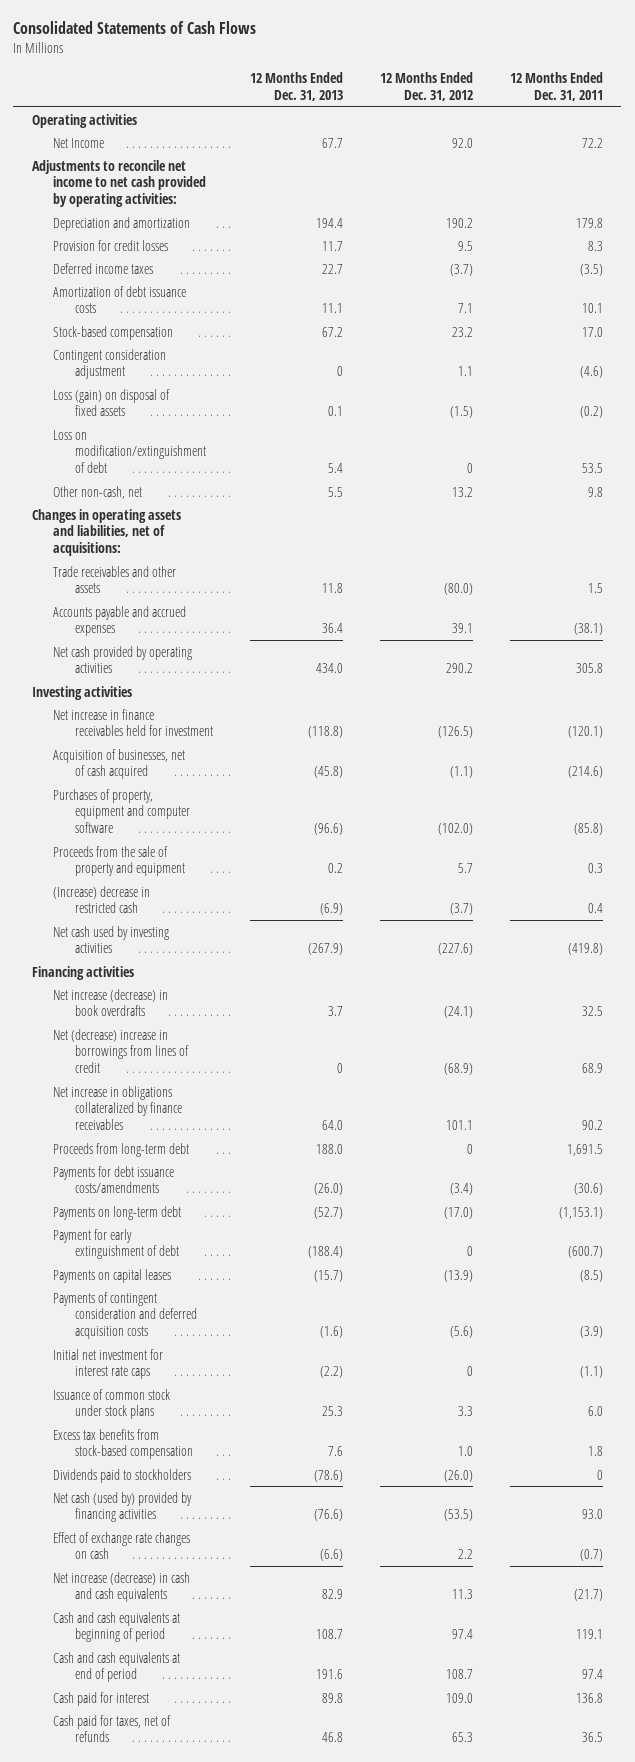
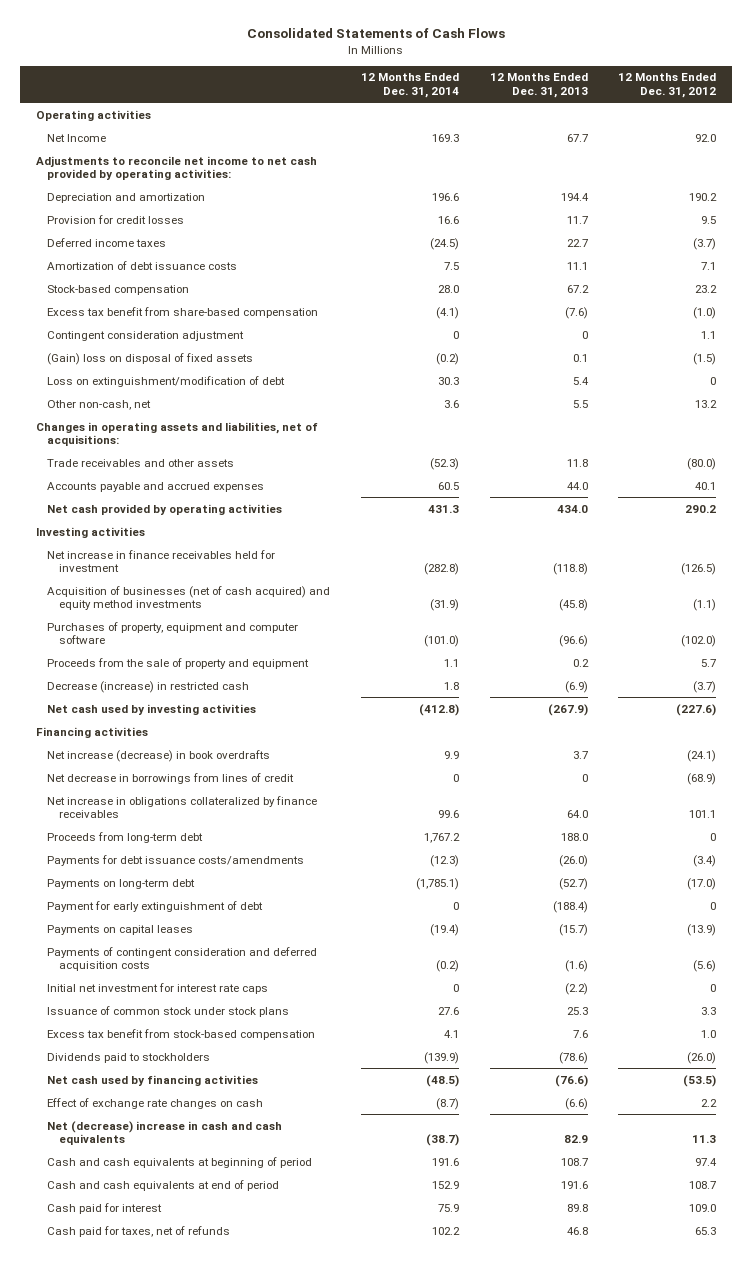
[509,71,603,101] 12 Months Ended Dec. 31, 2011 -> none
none -> [361,73,460,98] 12 Months Ended Dec. 31, 2014
none -> [47,306,319,318] Excess tax benefit from share-based compensation
[53,388,171,417] Loss (gain) on disposal of fixed assets -> [47,352,254,365] (Gain) loss on disposal of fixed assets
[53,429,207,474] Loss on modification/extinguishment of debt -> [47,375,286,387] Loss on extinguishment/modification of debt
[321,623,343,634] 36.4 -> [566,481,588,490] 44.0
[451,623,473,634] 39.1 -> [695,481,717,490] 40.1
[53,748,186,780] Acquisition of businesses, net of cash acquired -> [47,585,331,611] Acquisition of businesses (net of cash acquired) and equity method investments
[53,885,151,914] (Increase) decrease in restricted cash -> [47,680,250,693] Decrease (increase) in restricted cash
[53,1028,190,1074] Net (decrease) increase in borrowings from lines of credit -> [47,772,295,784] Net decrease in borrowings from lines of credit
[53,1428,194,1460] Excess tax benefits from stock-based compensation -> [47,1028,316,1040] Excess tax benefit from stock-based compensation
[53,1491,193,1523] Net cash (used by) provided by financing activities -> [47,1074,259,1086] Net cash used by financing activities
[53,1571,191,1603] Net increase (decrease) in cash and cash equivalents -> [47,1120,283,1146] Net (decrease) increase in cash and cash equivalents

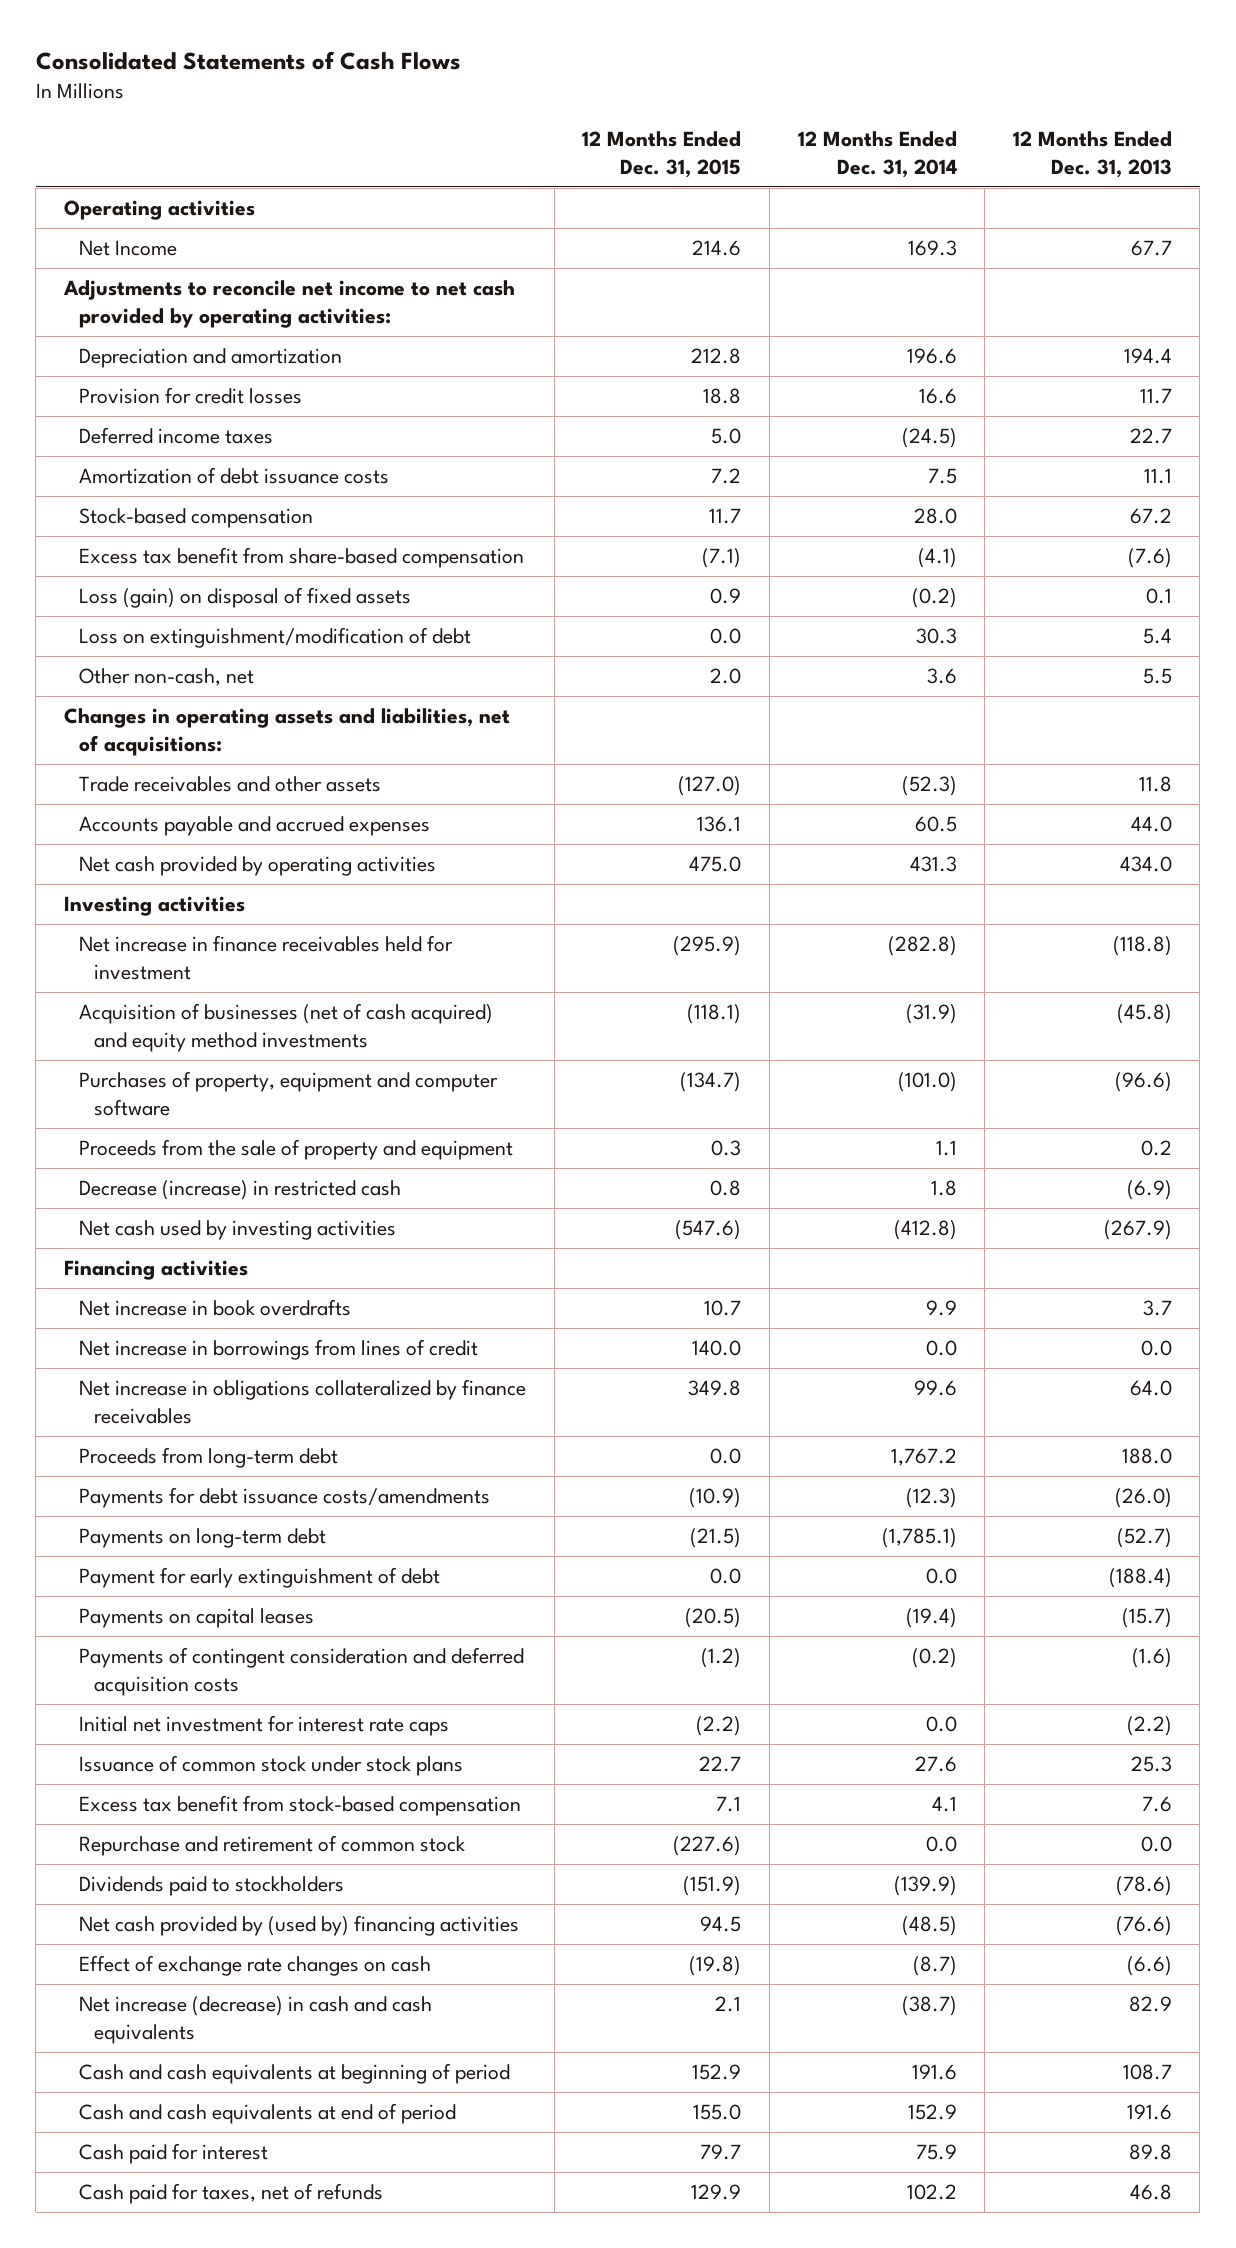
[618,73,717,98] 12 Months Ended Dec. 31, 2012 -> none
none -> [582,131,742,178] 12 Months Ended Dec. 31, 2015
[47,330,245,341] Contingent consideration adjustment -> none
[47,352,254,365] (Gain) loss on disposal of fixed assets -> [79,587,412,609] Loss (gain) on disposal of fixed assets
[47,749,271,762] Net increase (decrease) in book overdrafts -> [79,1299,352,1317] Net increase in book overdrafts
[47,772,295,784] Net decrease in borrowings from lines of credit -> [79,1339,479,1361] Net increase in borrowings from lines of credit
[453,773,460,782] 0 -> [925,1340,957,1357] 0.0
[581,773,588,782] 0 -> [1140,1340,1172,1357] 0.0
[453,901,460,910] 0 -> [925,1568,957,1585] 0.0
[453,983,460,992] 0 -> [925,1716,957,1733] 0.0
none -> [79,1835,466,1857] Repurchase and retirement of common stock
[47,1074,259,1086] Net cash used by financing activities -> [79,1915,520,1937] Net cash provided by (used by) financing activities
[47,1120,283,1146] Net (decrease) increase in cash and cash equivalents -> [79,1996,433,2044] Net increase (decrease) in cash and cash equivalents

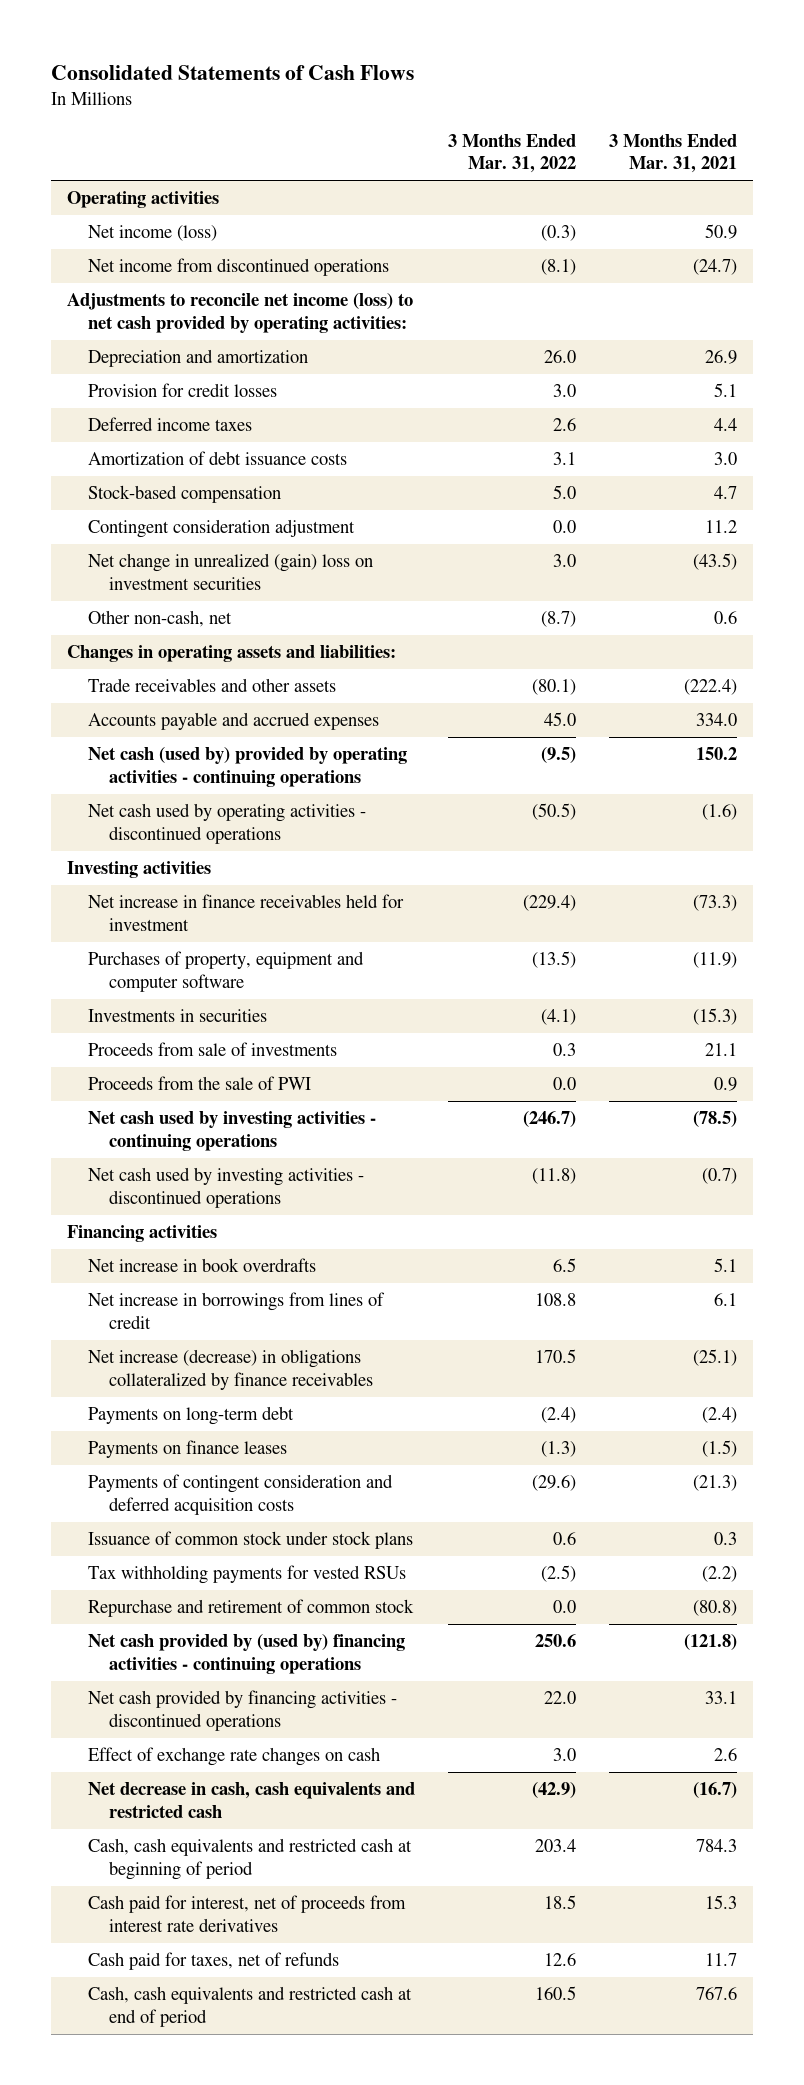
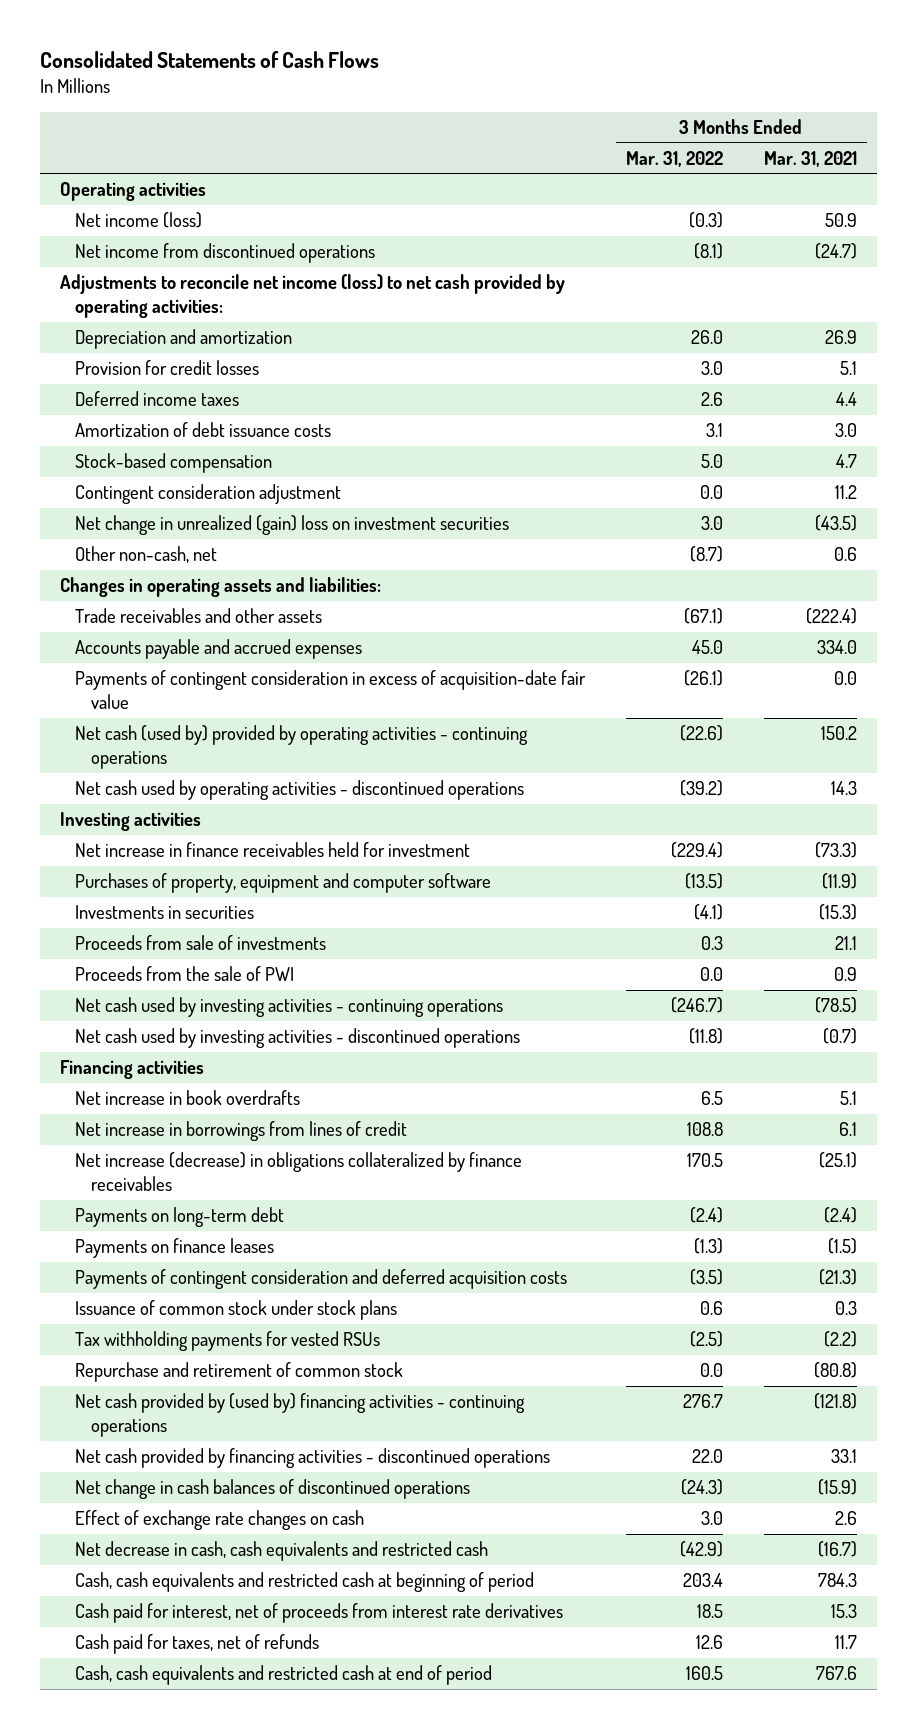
[531,678,576,695] (80.1) -> [684,608,724,625] (67.1)
none -> [75,670,587,710] Payments of contingent consideration in excess of acquisition-date fair value
[540,746,576,763] (9.5) -> [680,725,724,742] (22.6)
[531,802,576,820] (50.5) -> [680,780,724,797] (39.2)
[701,803,737,820] (1.6) -> [830,781,857,796] 14.3
[531,1474,576,1491] (29.6) -> [690,1269,724,1286] (3.5)
[534,1633,576,1647] 250.6 -> [683,1394,724,1409] 276.7
none -> [75,1479,471,1500] Net change in cash balances of discontinued operations

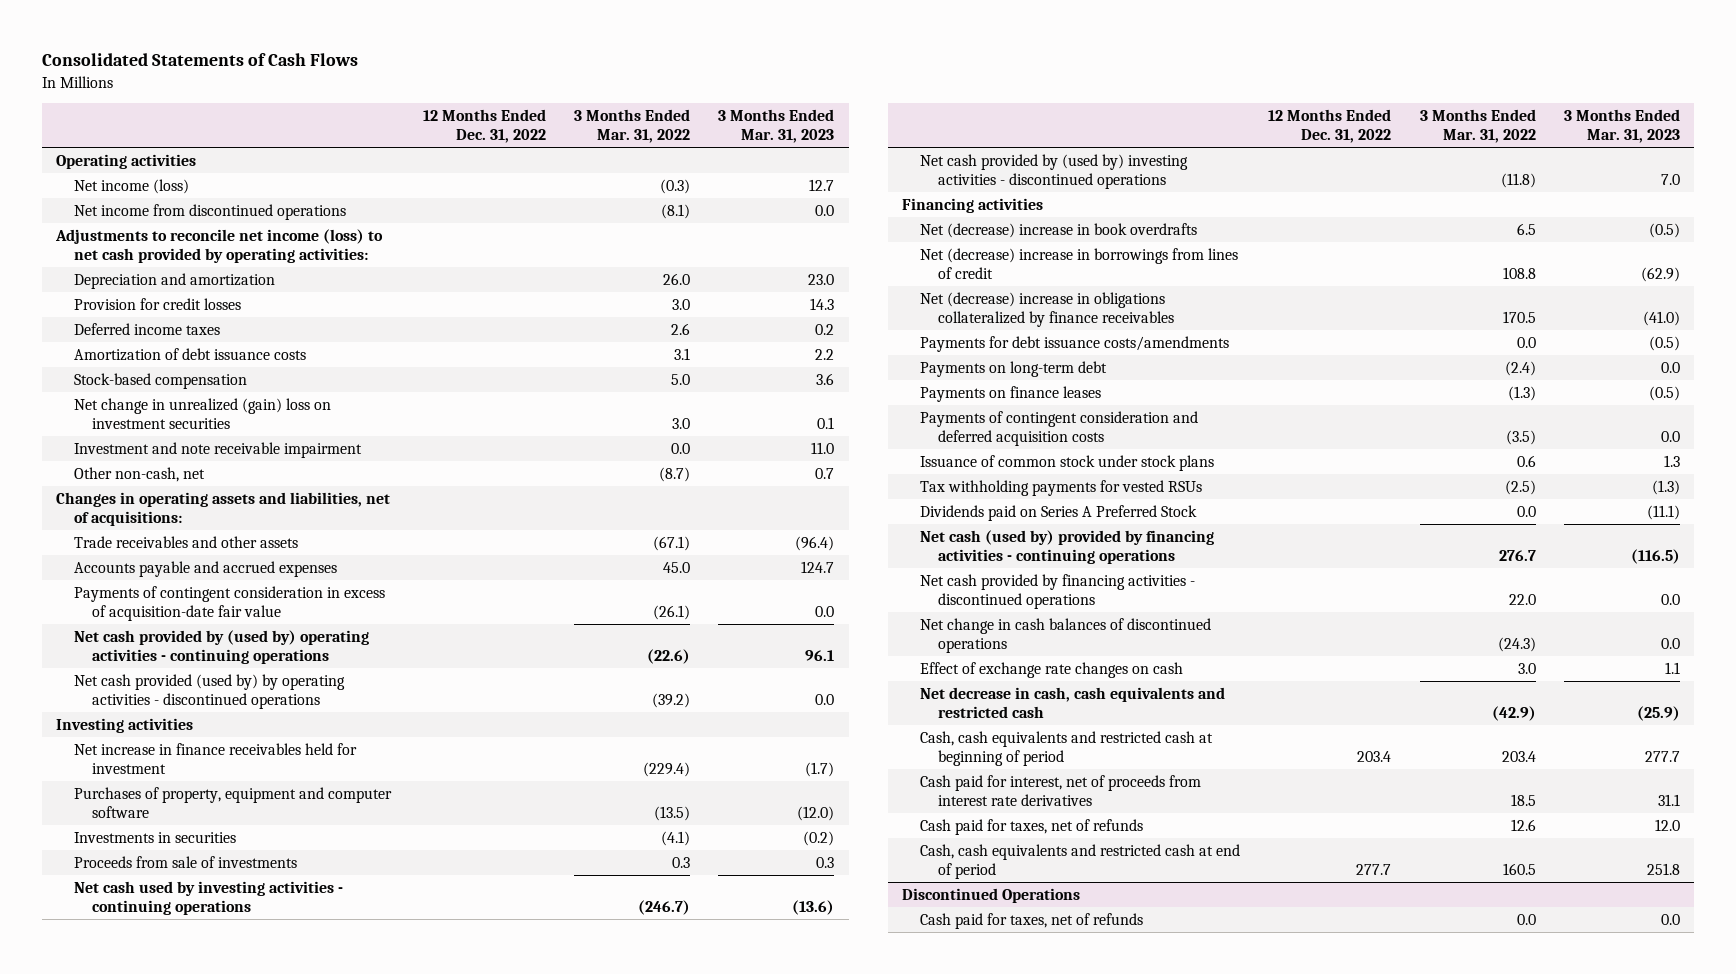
[763,150,857,167] Mar. 31, 2021 -> none
none -> [422,108,546,144] 12 Months Ended Dec. 31, 2022
none -> [718,108,835,144] 3 Months Ended Mar. 31, 2023
[75,484,342,505] Contingent consideration adjustment -> none
none -> [74,441,363,458] Investment and note receivable impairment
[60,577,382,598] Changes in operating assets and liabilities: -> [56,491,391,526] Changes in operating assets and liabilities, net of acquisitions:
[75,725,529,770] Net cash (used by) provided by operating activities - continuing operations -> [74,629,370,664] Net cash provided by (used by) operating activities - continuing operations
[75,780,525,801] Net cash used by operating activities - discontinued operations -> [74,673,346,709] Net cash provided (used by) by operating activities - discontinued operations
[75,966,295,982] Proceeds from the sale of PWI -> none
[75,1028,521,1049] Net cash used by investing activities - discontinued operations -> [919,153,1188,189] Net cash provided by (used by) investing activities - discontinued operations
[75,1090,301,1106] Net increase in book overdrafts -> [919,222,1197,238] Net (decrease) increase in book overdrafts
[75,1121,408,1142] Net increase in borrowings from lines of credit -> [919,247,1238,279] Net (decrease) increase in borrowings from lines of credit
[75,1152,523,1192] Net increase (decrease) in obligations collateralized by finance receivables -> [919,291,1174,327] Net (decrease) increase in obligations collateralized by finance receivables
none -> [919,335,1229,352] Payments for debt issuance costs/amendments
[75,1362,404,1383] Repurchase and retirement of common stock -> none
none -> [919,504,1197,521] Dividends paid on Series A Preferred Stock
[75,1393,526,1438] Net cash provided by (used by) financing activities - continuing operations -> [919,529,1214,564] Net cash (used by) provided by financing activities - continuing operations
none -> [901,887,1080,903] Discontinued Operations
none -> [919,912,1143,929] Cash paid for taxes, net of refunds

